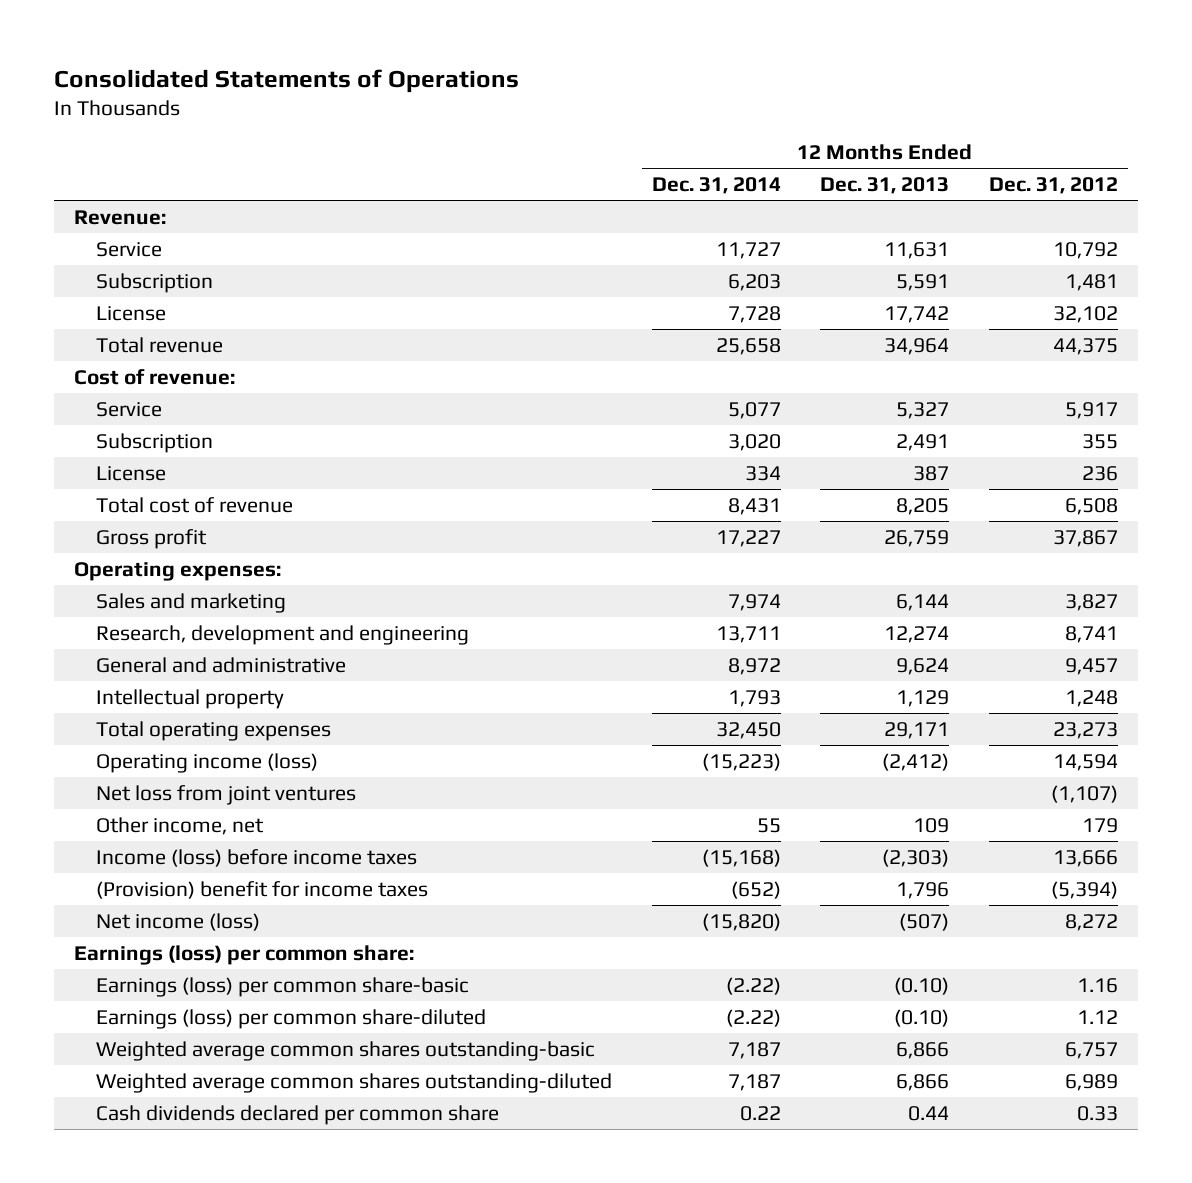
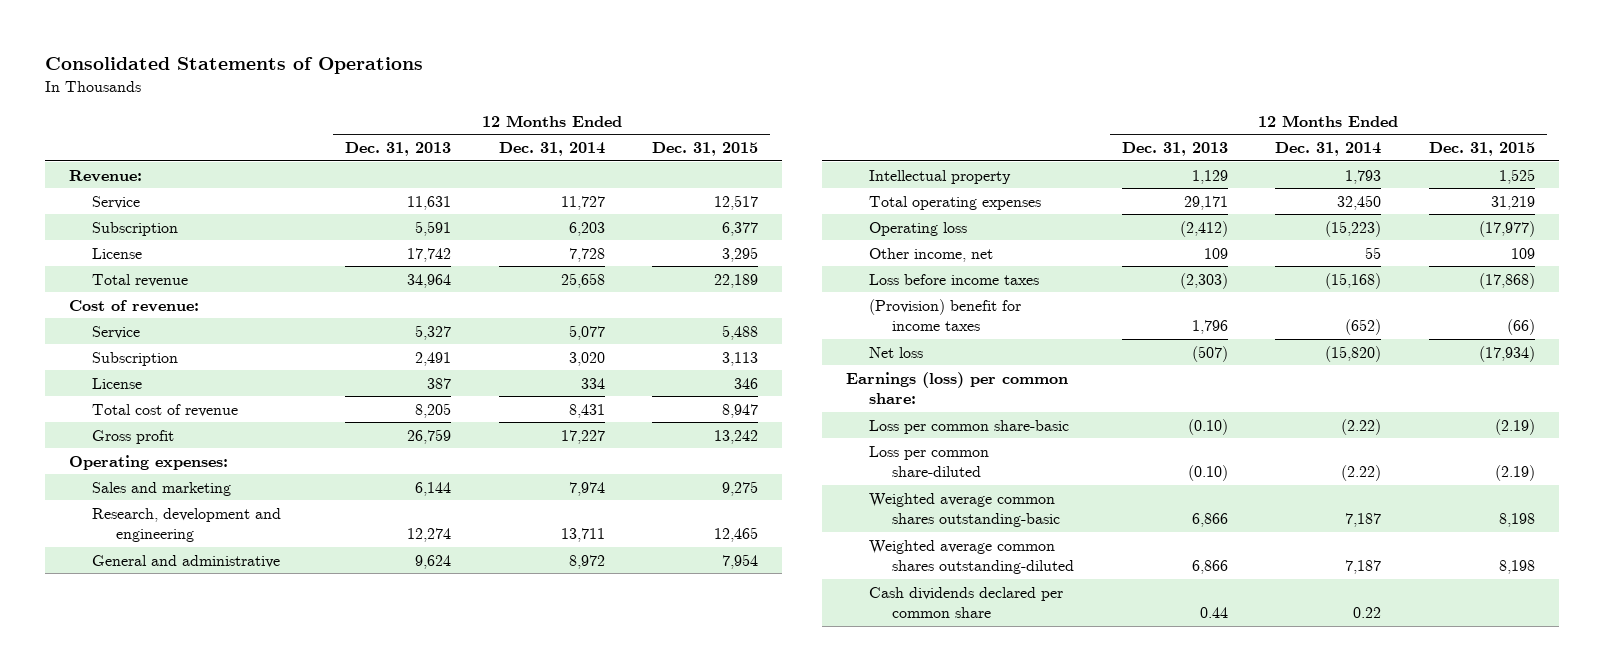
[989,177,1119,195] Dec. 31, 2012 -> none
none -> [652,142,759,157] Dec. 31, 2015
[95,784,356,805] Net loss from joint ventures -> none
[95,752,318,773] Operating income (loss) -> [869,221,968,236] Operating loss
[95,848,417,867] Income (loss) before income taxes -> [869,273,1040,285] Loss before income taxes
[95,912,260,931] Net income (loss) -> [869,346,924,358] Net loss
[95,976,469,997] Earnings (loss) per common share-basic -> [869,419,1070,434] Loss per common share-basic
[95,1008,486,1029] Earnings (loss) per common share-diluted -> [869,445,990,478] Loss per common share-diluted

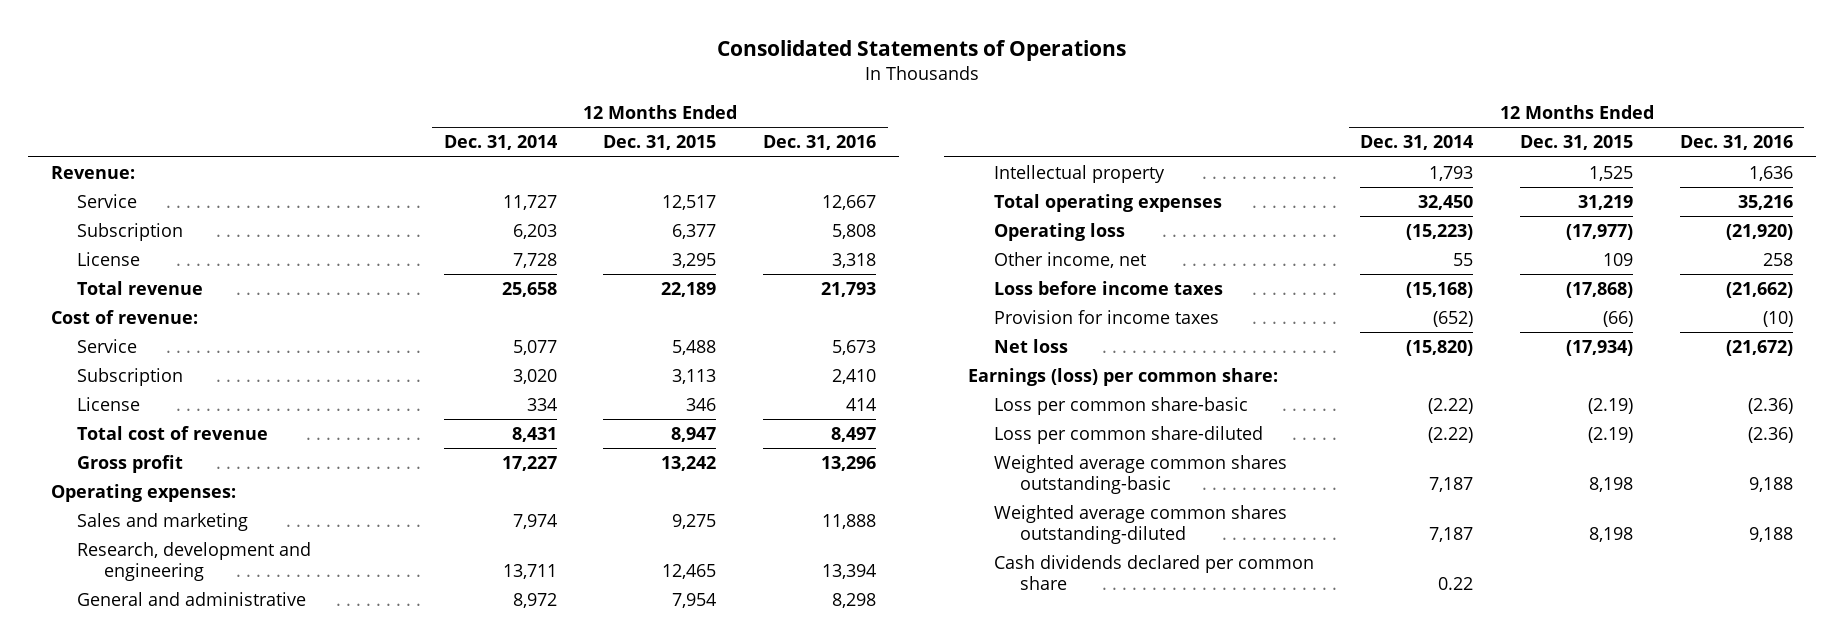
[345,142,452,157] Dec. 31, 2013 -> none
none -> [763,135,877,151] Dec. 31, 2016
[869,298,1022,332] (Provision) benefit for income taxes -> [993,310,1219,325] Provision for income taxes

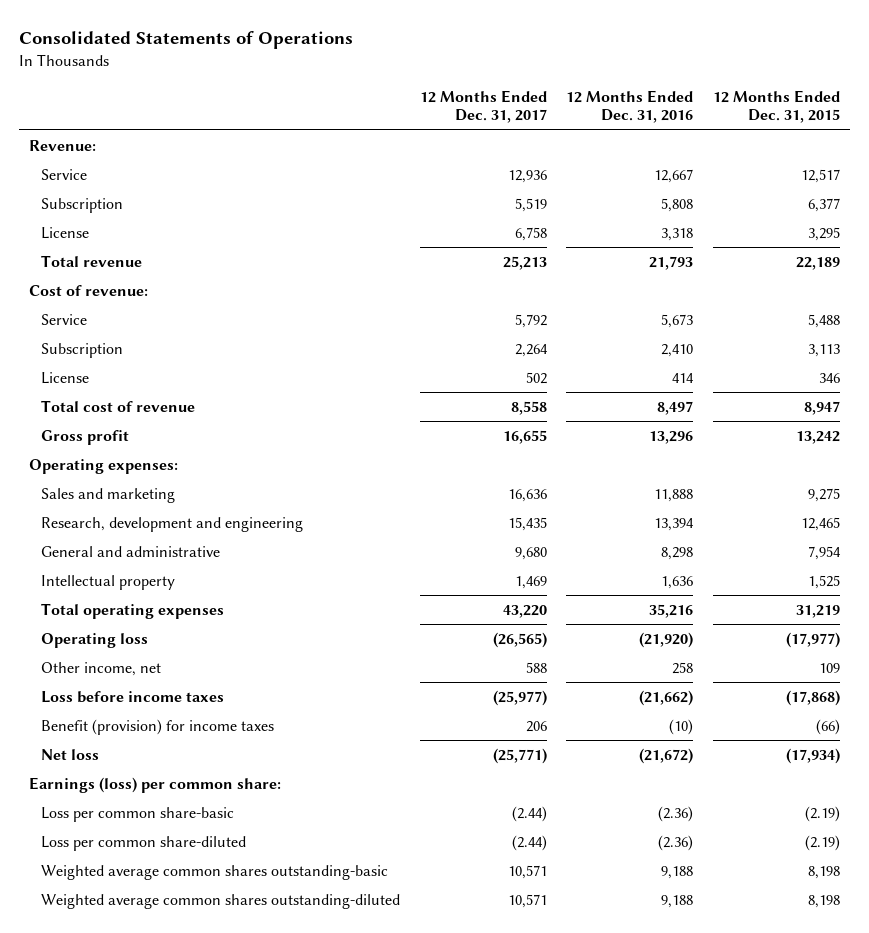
[443,135,557,151] Dec. 31, 2014 -> none
none -> [419,89,547,124] 12 Months Ended Dec. 31, 2017
[993,310,1219,325] Provision for income taxes -> [40,718,274,735] Benefit (provision) for income taxes
[993,555,1314,590] Cash dividends declared per common share -> none

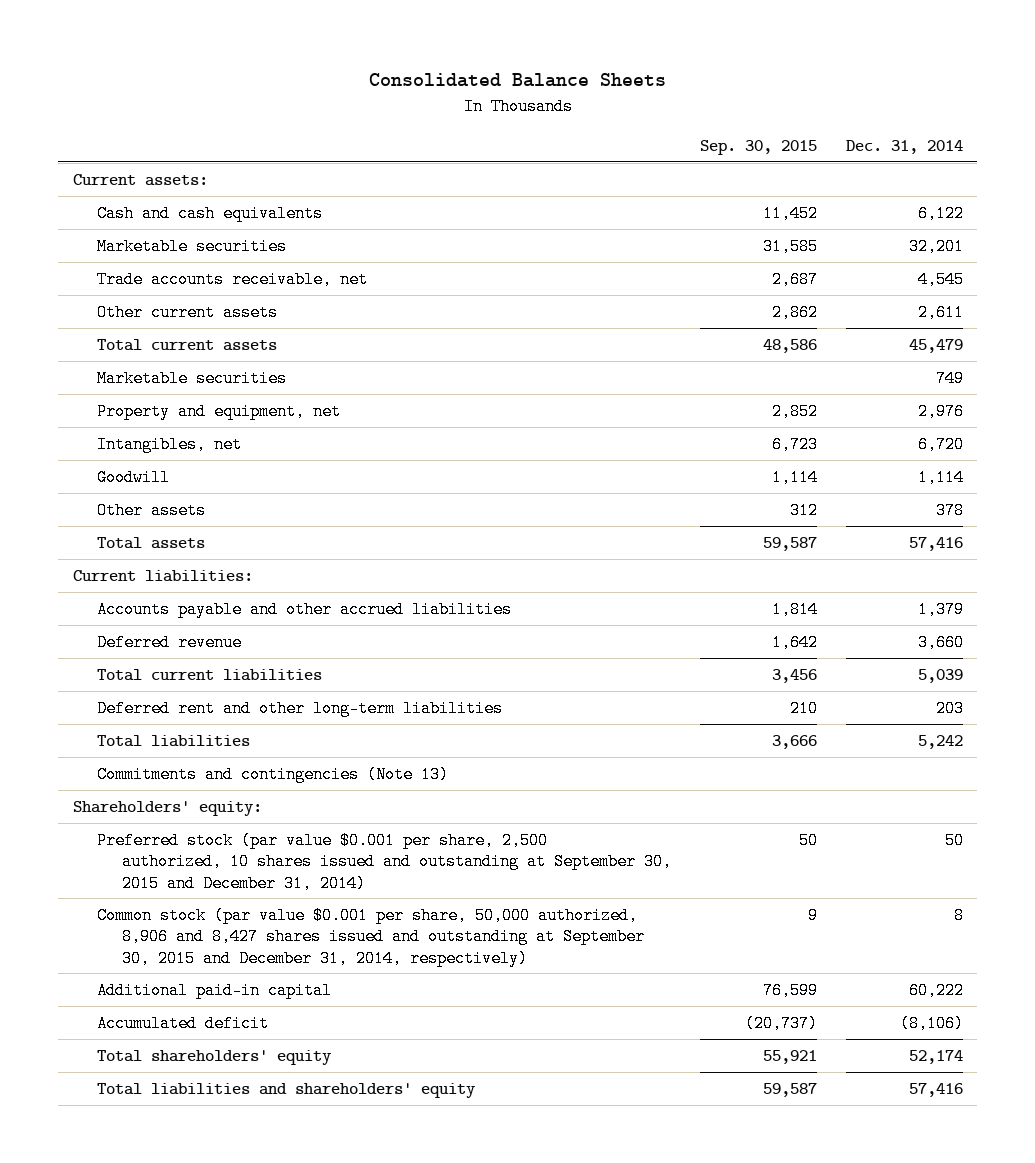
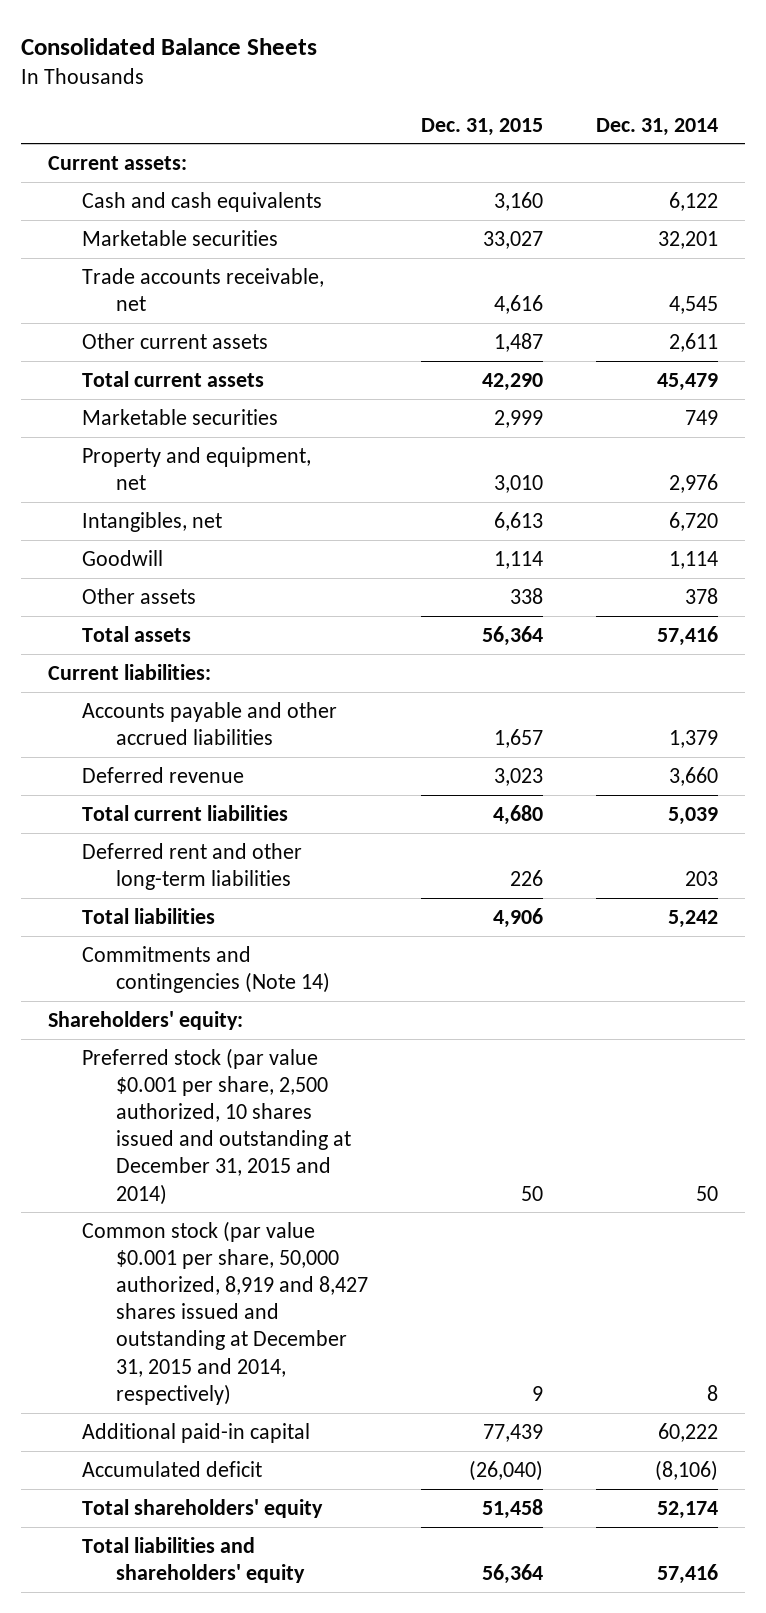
[699,140,817,156] Sep. 30, 2015 -> none
none -> [420,117,543,136] Dec. 31, 2015
[97,765,450,783] Commitments and contingencies (Note 13) -> [81,945,330,994] Commitments and contingencies (Note 14)
[97,831,673,892] Preferred stock (par value $0.001 per share, 2,500 authorized, 10 shares issued and outstanding at September 30, 2015 and December 31, 2014) -> [81,1047,351,1205] Preferred stock (par value $0.001 per share, 2,500 authorized, 10 shares issued and outstanding at December 31, 2015 and 2014)
[97,906,646,967] Common stock (par value $0.001 per share, 50,000 authorized, 8,906 and 8,427 shares issued and outstanding at September 30, 2015 and December 31, 2014, respectively) -> [81,1220,368,1405] Common stock (par value $0.001 per share, 50,000 authorized, 8,919 and 8,427 shares issued and outstanding at December 31, 2015 and 2014, respectively)

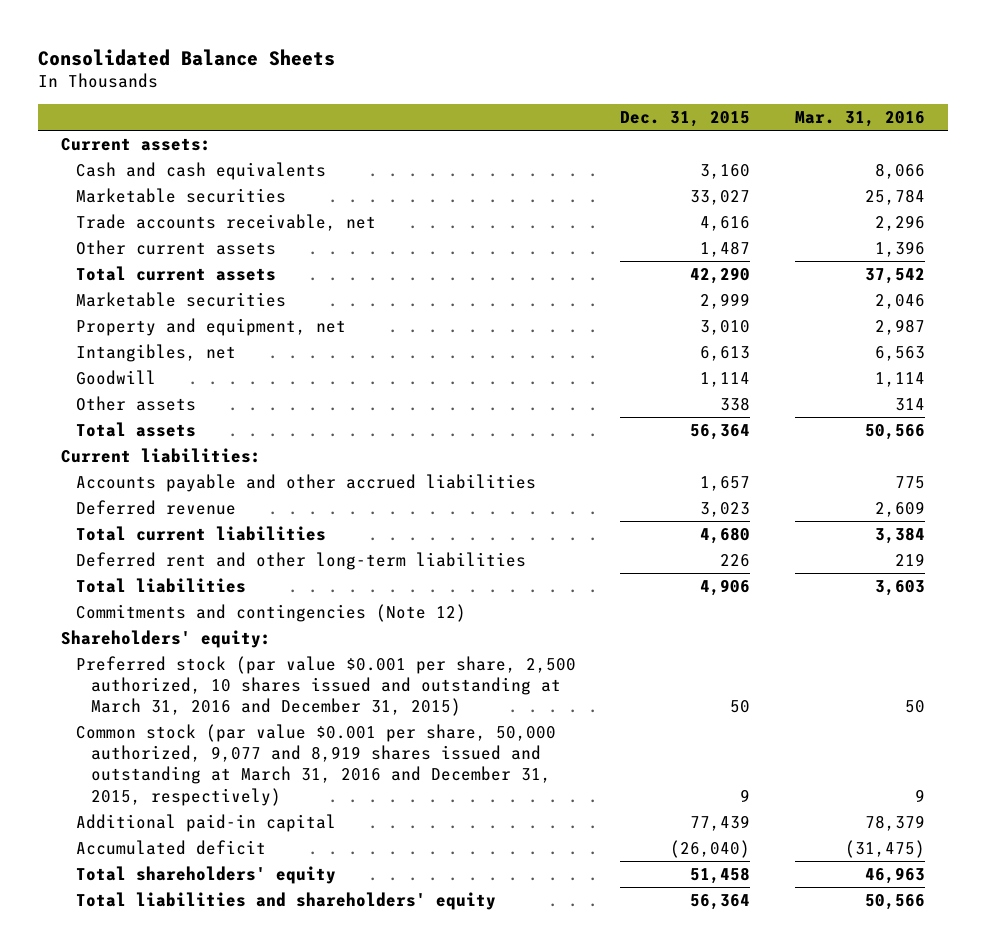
[596,117,719,136] Dec. 31, 2014 -> none
none -> [795,111,926,128] Mar. 31, 2016
[81,945,330,994] Commitments and contingencies (Note 14) -> [75,603,466,622] Commitments and contingencies (Note 12)
[81,1047,351,1205] Preferred stock (par value $0.001 per share, 2,500 authorized, 10 shares issued and outstanding at December 31, 2015 and 2014) -> [75,655,576,717] Preferred stock (par value $0.001 per share, 2,500 authorized, 10 shares issued and outstanding at March 31, 2016 and December 31, 2015)
[81,1220,368,1405] Common stock (par value $0.001 per share, 50,000 authorized, 8,919 and 8,427 shares issued and outstanding at December 31, 2015 and 2014, respectively) -> [75,723,556,806] Common stock (par value $0.001 per share, 50,000 authorized, 9,077 and 8,919 shares issued and outstanding at March 31, 2016 and December 31, 2015, respectively)

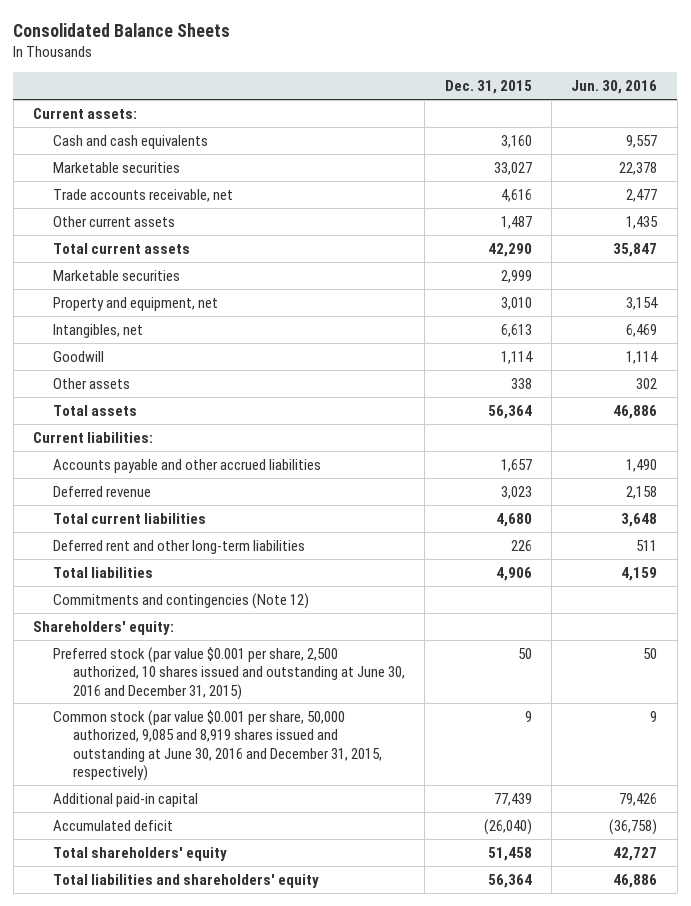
[795,111,926,128] Mar. 31, 2016 -> none
none -> [571,80,658,95] Jun. 30, 2016
[75,655,576,717] Preferred stock (par value $0.001 per share, 2,500 authorized, 10 shares issued and outstanding at March 31, 2016 and December 31, 2015) -> [53,646,405,700] Preferred stock (par value $0.001 per share, 2,500 authorized, 10 shares issued and outstanding at June 30, 2016 and December 31, 2015)
[75,723,556,806] Common stock (par value $0.001 per share, 50,000 authorized, 9,077 and 8,919 shares issued and outstanding at March 31, 2016 and December 31, 2015, respectively) -> [53,709,382,781] Common stock (par value $0.001 per share, 50,000 authorized, 9,085 and 8,919 shares issued and outstanding at June 30, 2016 and December 31, 2015, respectively)

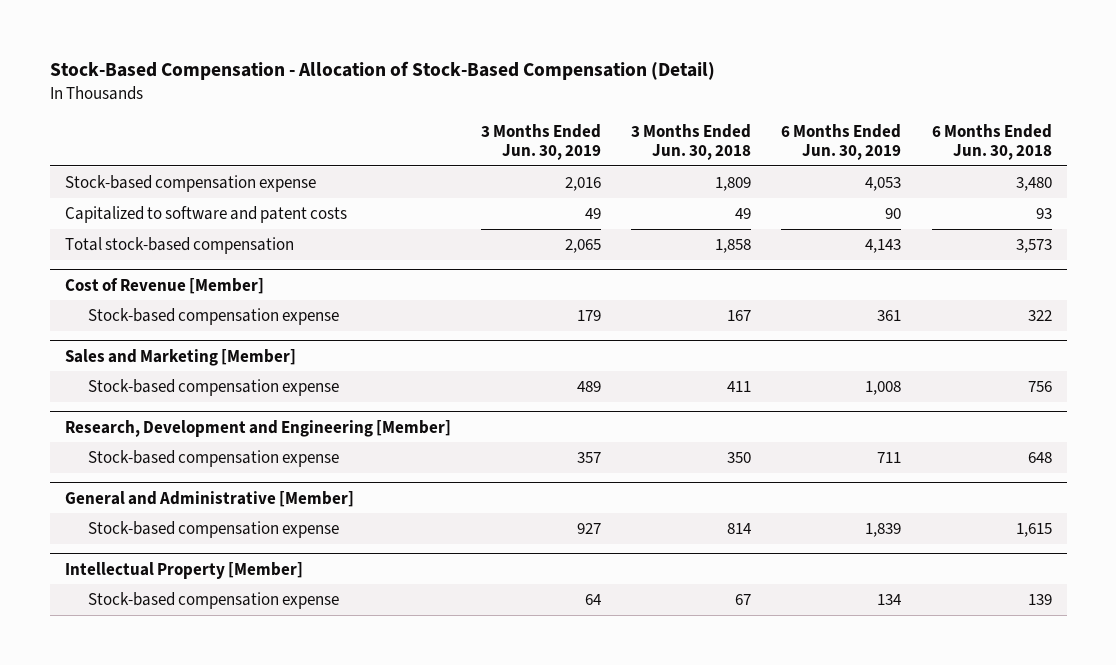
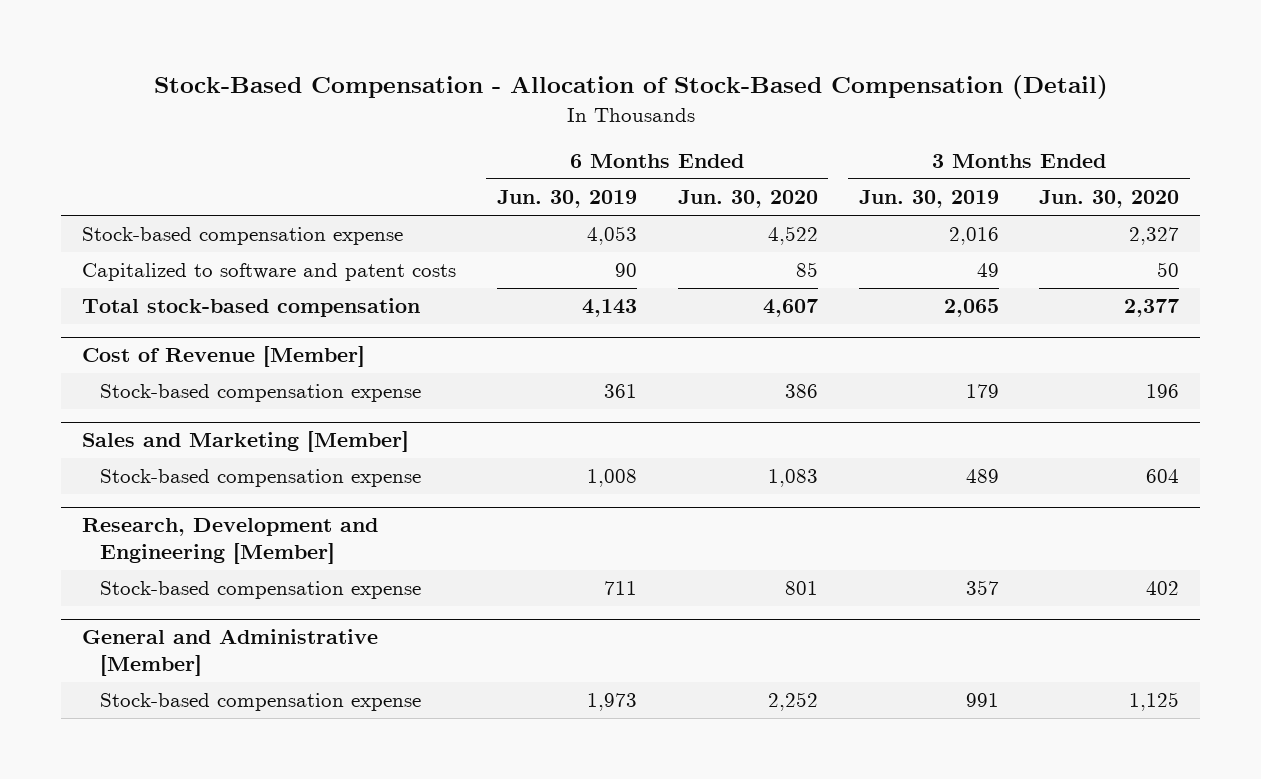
[631,123,752,161] 3 Months Ended Jun. 30, 2018 -> none
[931,123,1052,161] 6 Months Ended Jun. 30, 2018 -> none
none -> [677,190,818,209] Jun. 30, 2020
none -> [1039,190,1180,209] Jun. 30, 2020
[64,561,303,579] Intellectual Property [Member] -> none
[88,591,340,609] Stock-based compensation expense -> none
[577,522,602,534] 927 -> [965,693,999,708] 991
[865,522,902,537] 1,839 -> [586,693,637,712] 1,973

